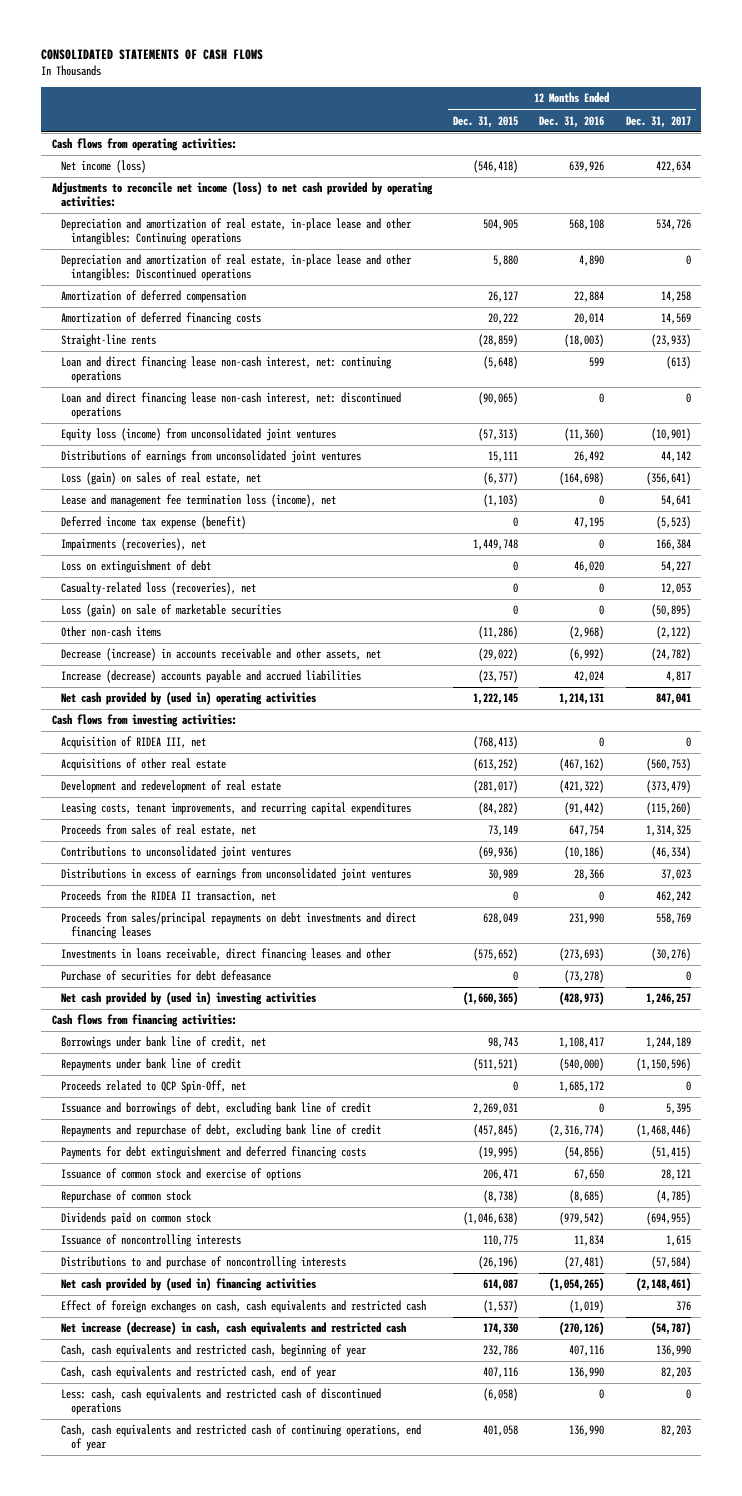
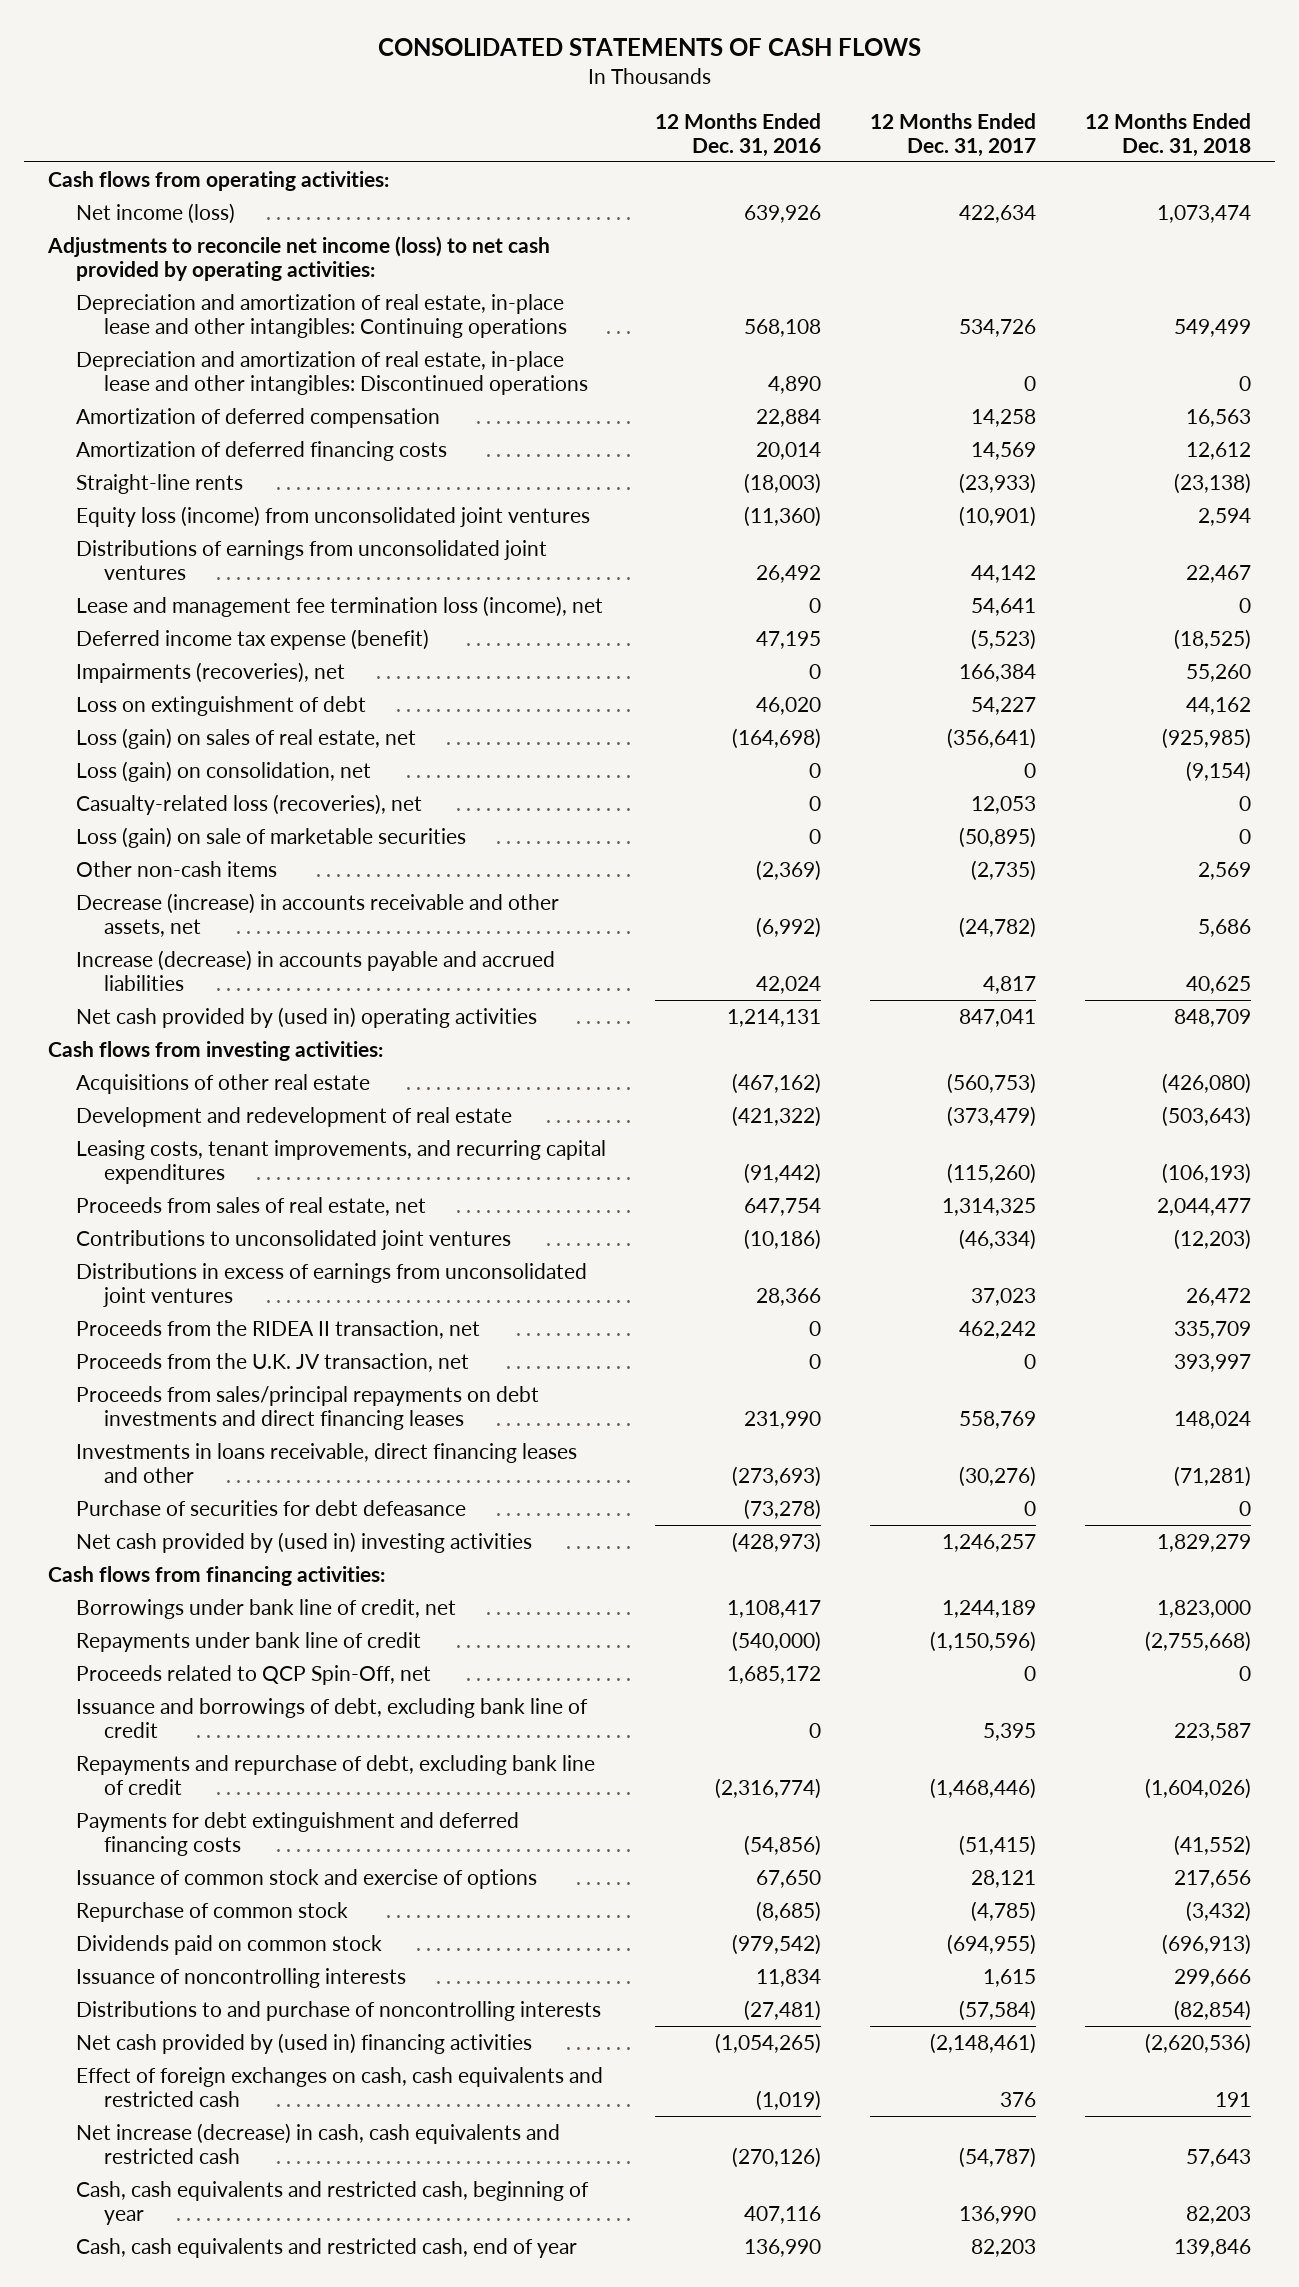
[452,115,518,128] Dec. 31, 2015 -> none
none -> [1084,112,1251,157] 12 Months Ended Dec. 31, 2018
[61,356,393,384] Loan and direct financing lease non-cash interest, net: continuing operations -> none
[61,392,402,420] Loan and direct financing lease non-cash interest, net: discontinued operations -> none
[61,472,262,486] Loss (gain) on sales of real estate, net -> [76,727,417,749] Loss (gain) on sales of real estate, net
none -> [76,760,372,782] Loss (gain) on consolidation, net
[569,626,605,640] (2,968) -> [756,859,822,881] (2,369)
[655,626,691,640] (2,122) -> [970,859,1036,881] (2,735)
[61,670,362,684] Increase (decrease) accounts payable and accrued liabilities -> [76,949,556,991] Increase (decrease) in accounts payable and accrued liabilities
[61,736,207,750] Acquisition of RIDEA III, net -> none
none -> [76,1352,470,1372] Proceeds from the U.K. JV transaction, net
[61,1388,382,1416] Less: cash, cash equivalents and restricted cash of discontinued operations -> none
[61,1424,422,1452] Cash, cash equivalents and restricted cash of continuing operations, end of year -> none

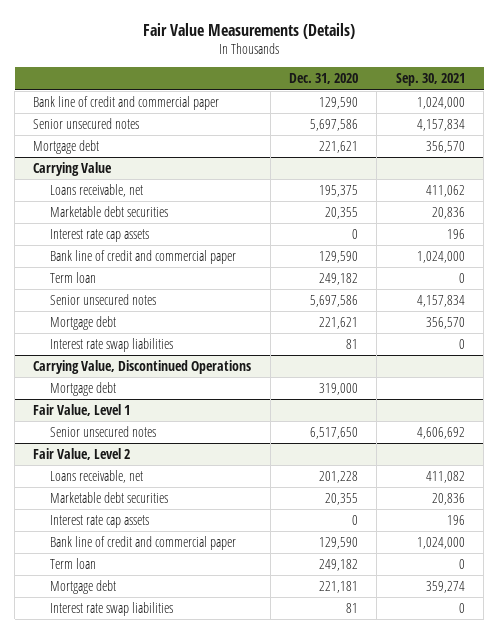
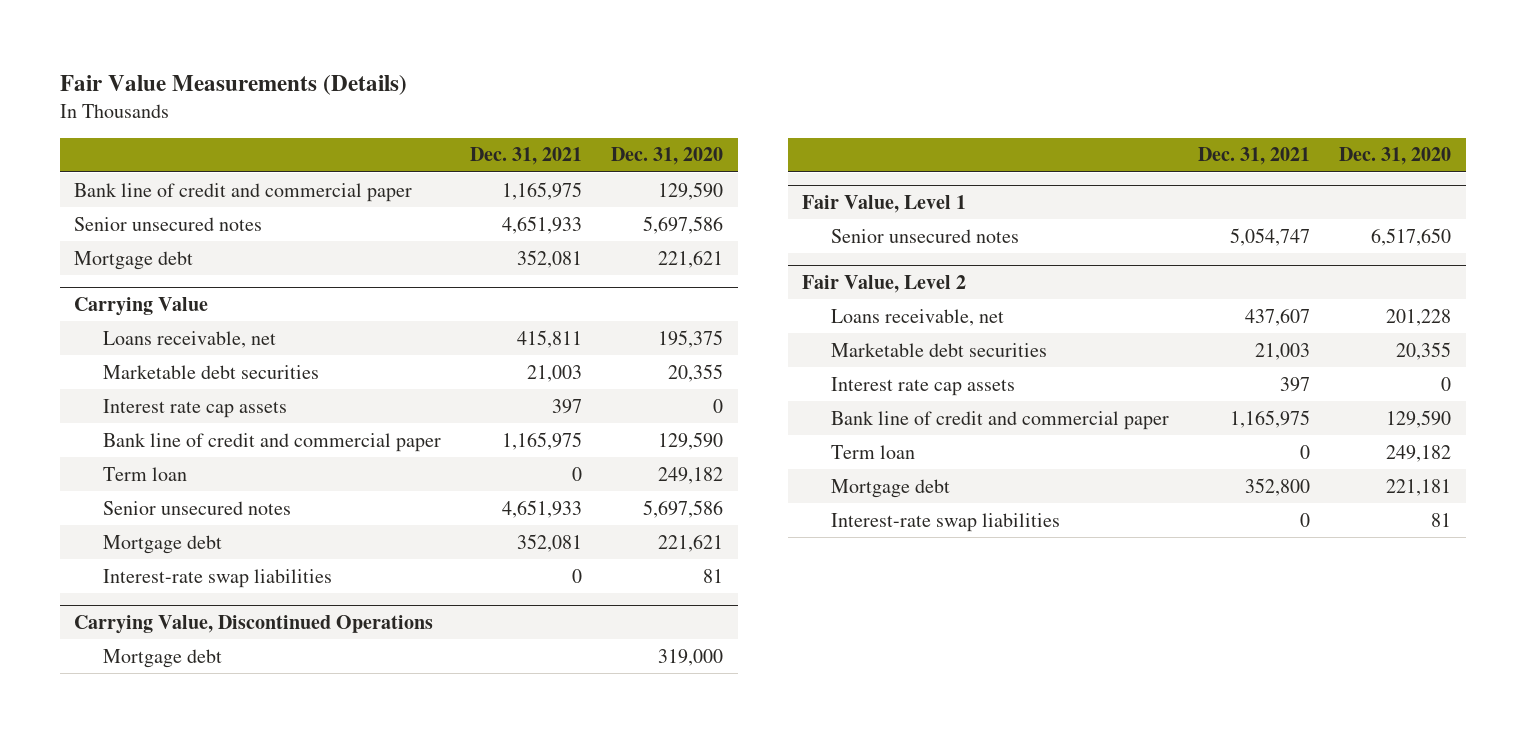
[395,73,465,87] Sep. 30, 2021 -> none
none -> [470,147,583,166] Dec. 31, 2021
[50,337,174,352] Interest rate swap liabilities -> [102,568,332,588] Interest-rate swap liabilities
[50,601,174,616] Interest rate swap liabilities -> [830,512,1060,532] Interest-rate swap liabilities

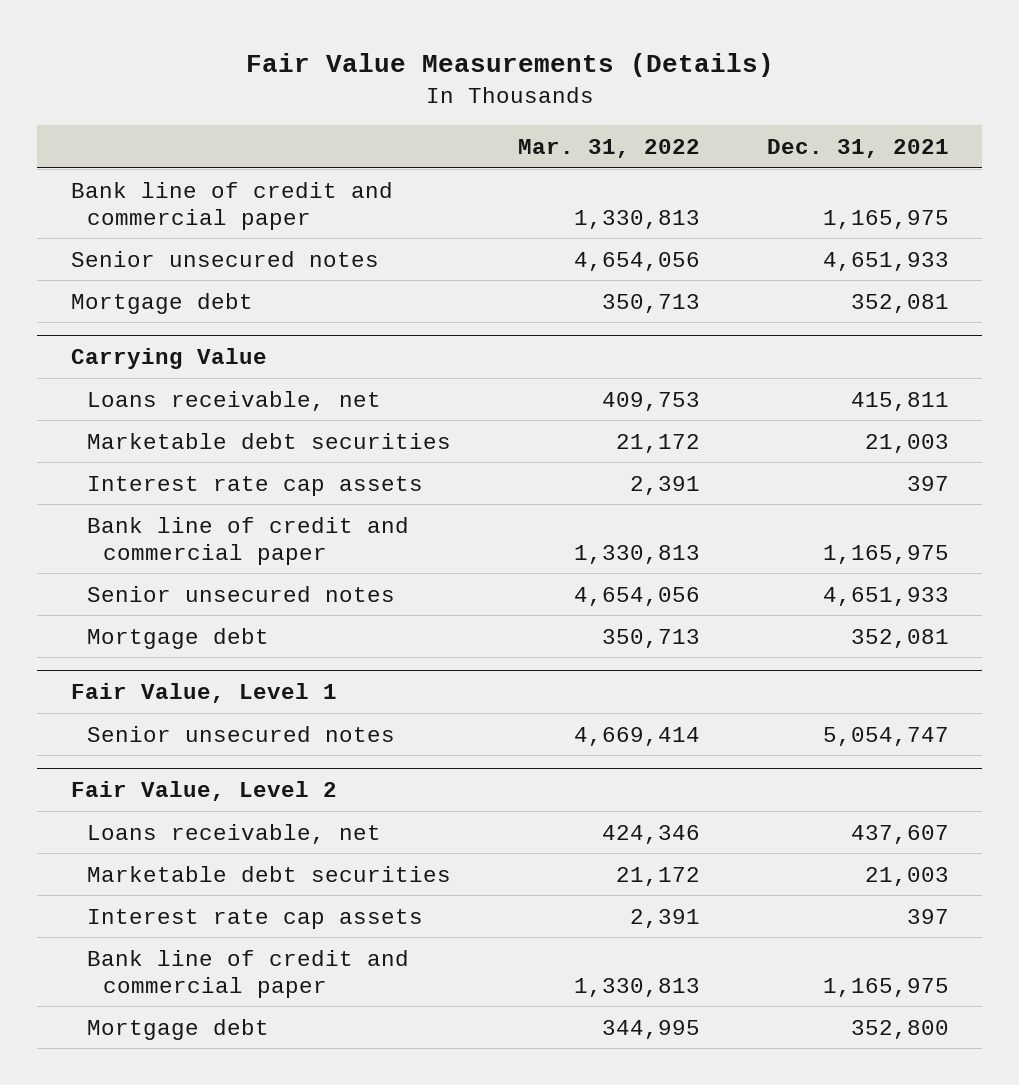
[611,147,724,166] Dec. 31, 2020 -> none
none -> [517,138,700,158] Mar. 31, 2022
[102,466,187,481] Term loan -> none
[102,568,332,588] Interest-rate swap liabilities -> none
[74,614,434,634] Carrying Value, Discontinued Operations -> none
[102,648,222,668] Mortgage debt -> none
[830,444,915,459] Term loan -> none
[830,512,1060,532] Interest-rate swap liabilities -> none

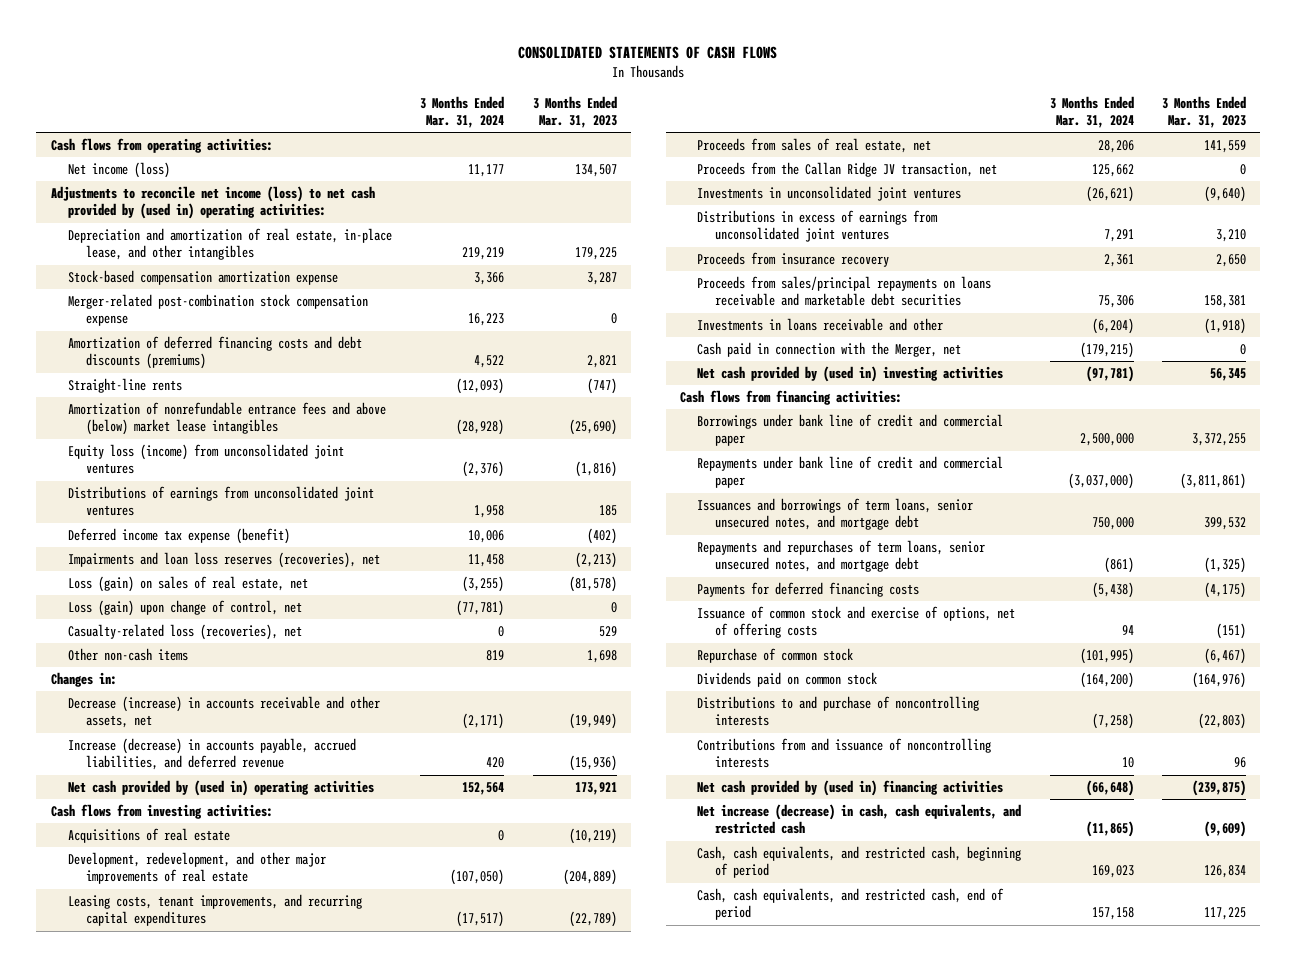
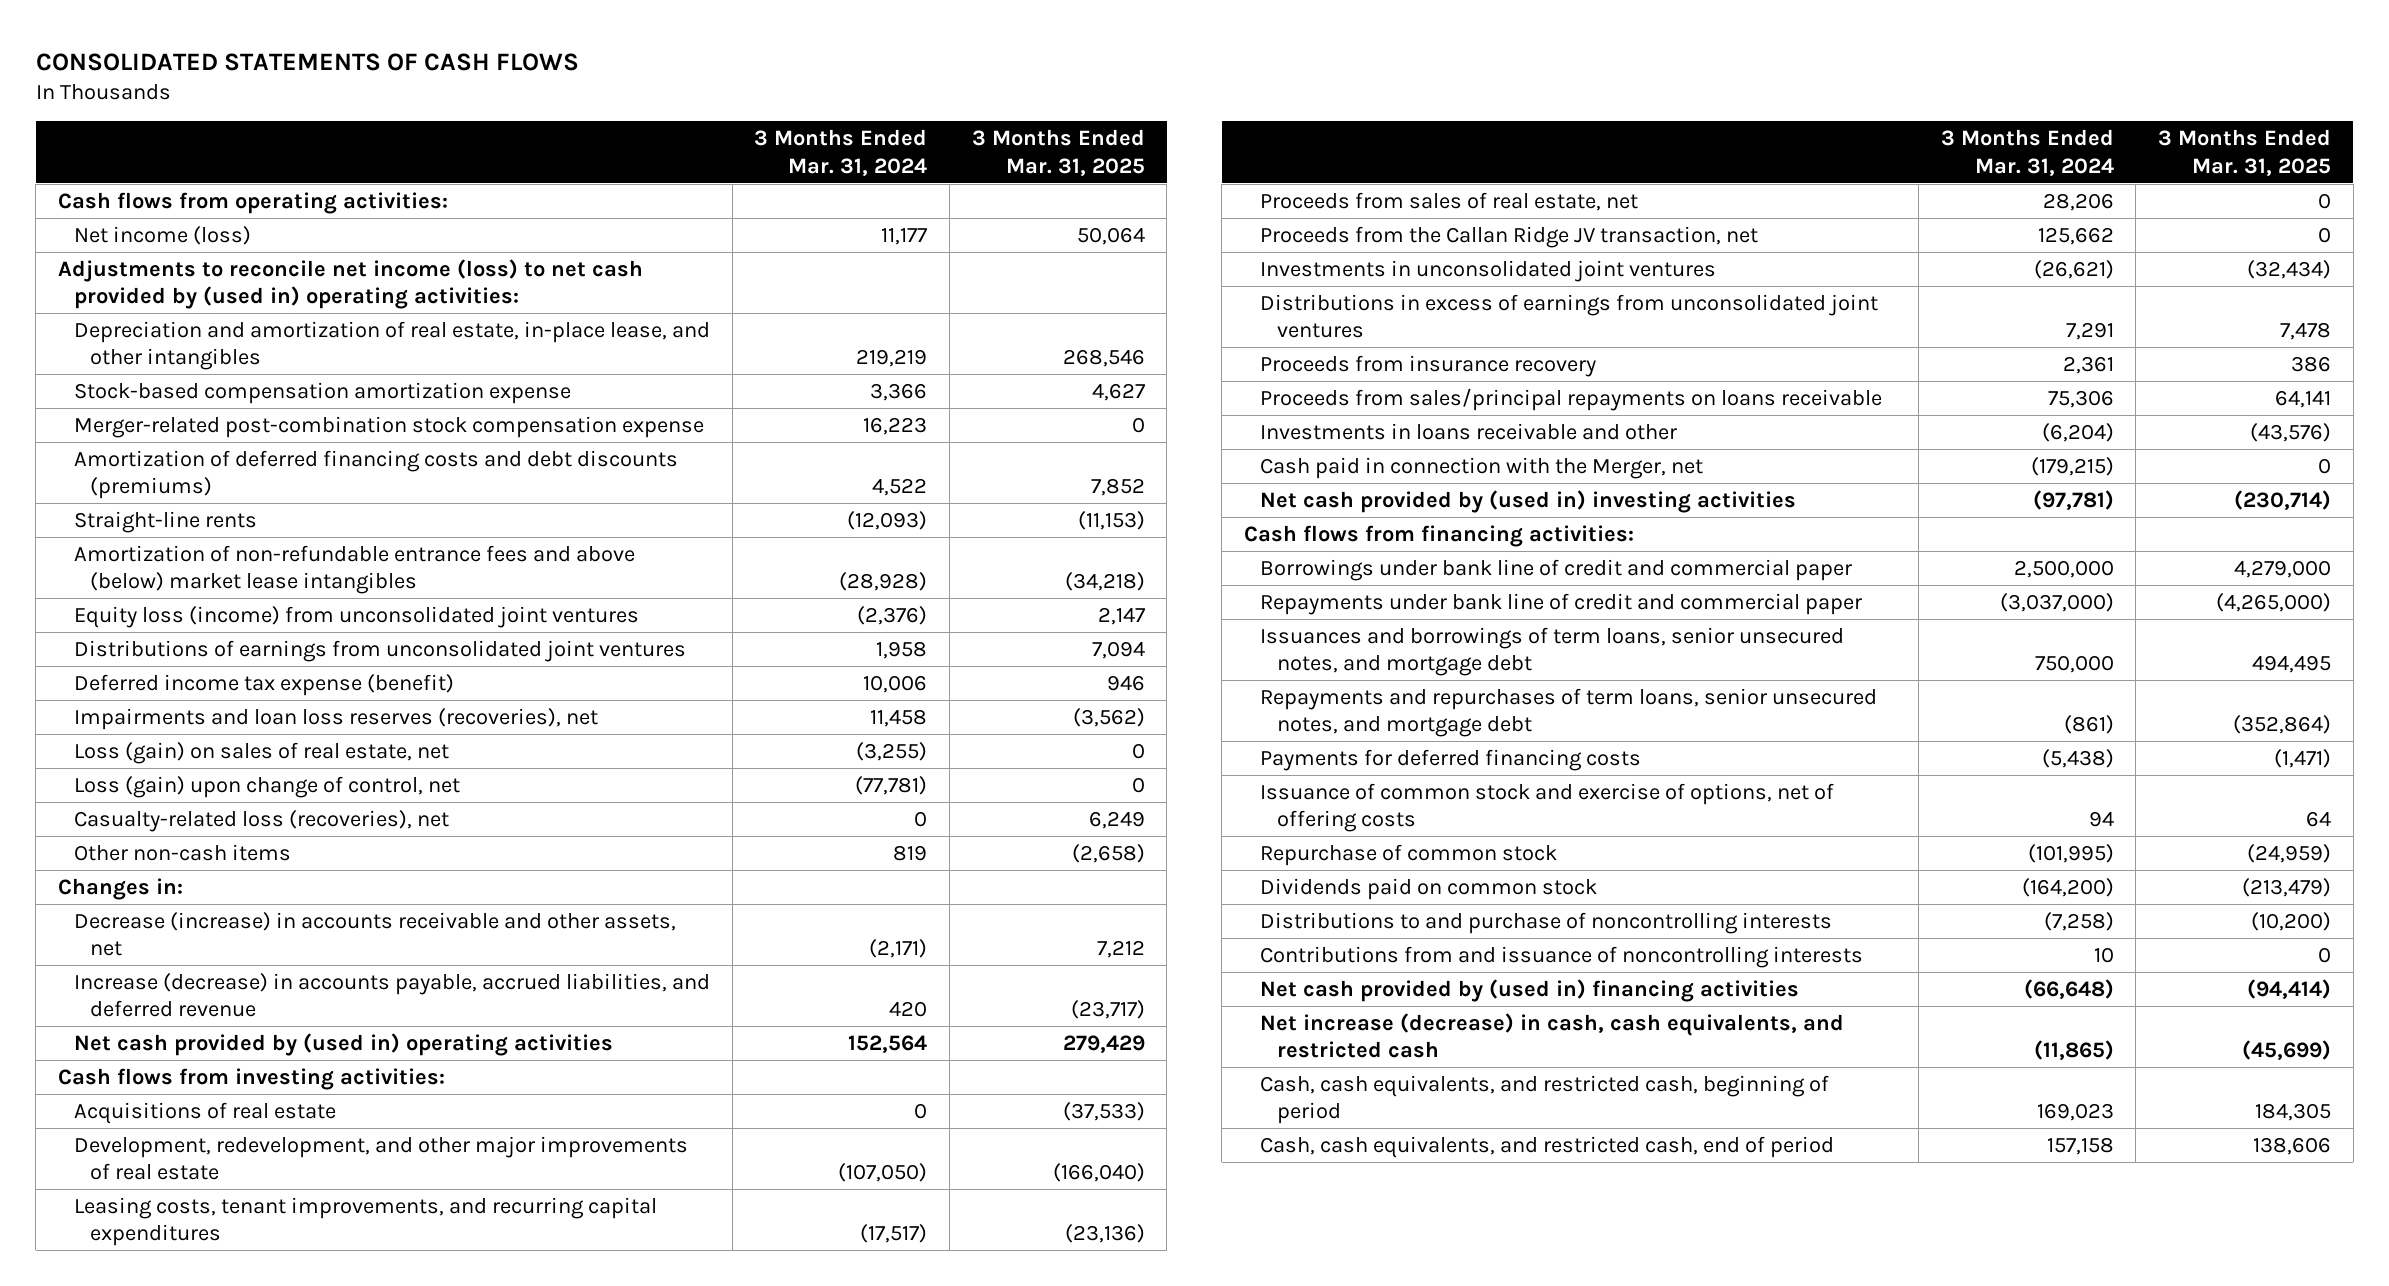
[532,95,617,128] 3 Months Ended Mar. 31, 2023 -> none
none -> [971,129,1145,176] 3 Months Ended Mar. 31, 2025
[68,402,387,436] Amortization of nonrefundable entrance fees and above (below) market lease intangibles -> [74,544,636,595] Amortization of non-refundable entrance fees and above (below) market lease intangibles
[697,276,992,307] Proceeds from sales/principal repayments on loans receivable and marketable debt securities -> [1260,387,1883,411] Proceeds from sales/principal repayments on loans receivable

